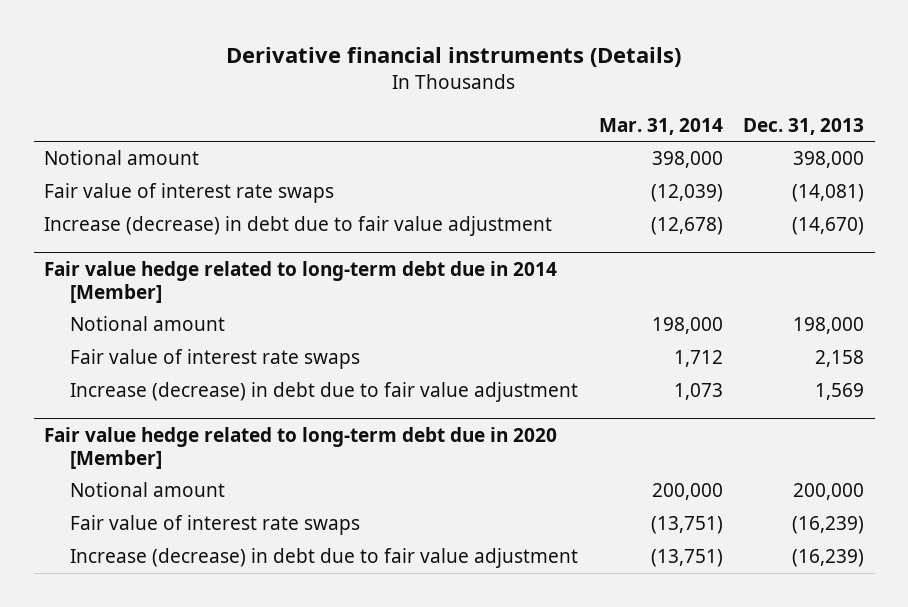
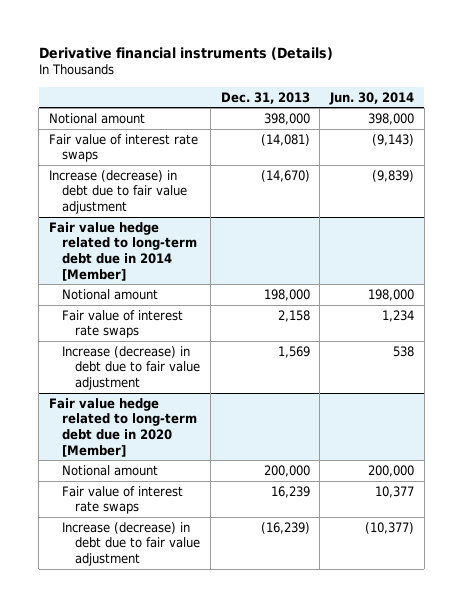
[598,117,723,135] Mar. 31, 2014 -> none
none -> [329,91,415,105] Jun. 30, 2014
[792,516,865,535] (16,239) -> [270,485,310,498] 16,239

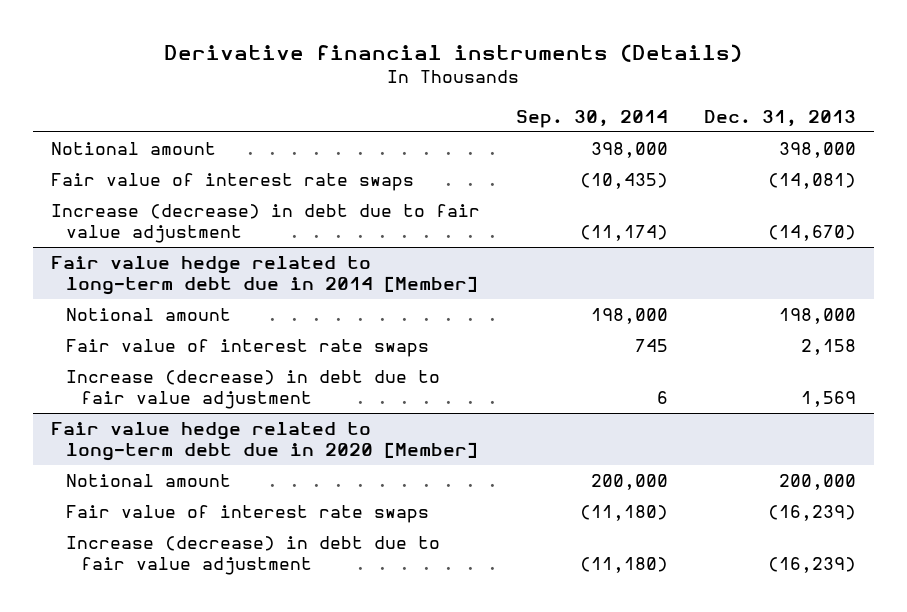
[329,91,415,105] Jun. 30, 2014 -> none
none -> [515,109,668,128] Sep. 30, 2014
[270,485,310,498] 16,239 -> [767,505,856,522] (16,239)

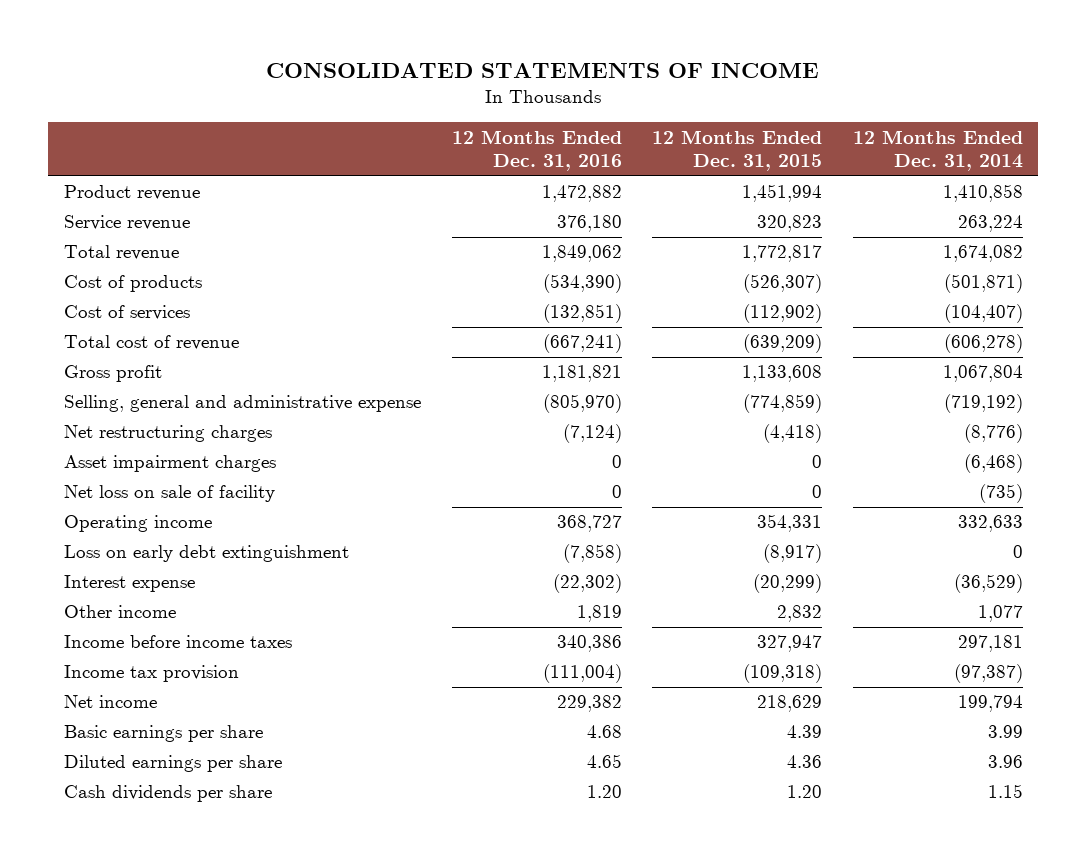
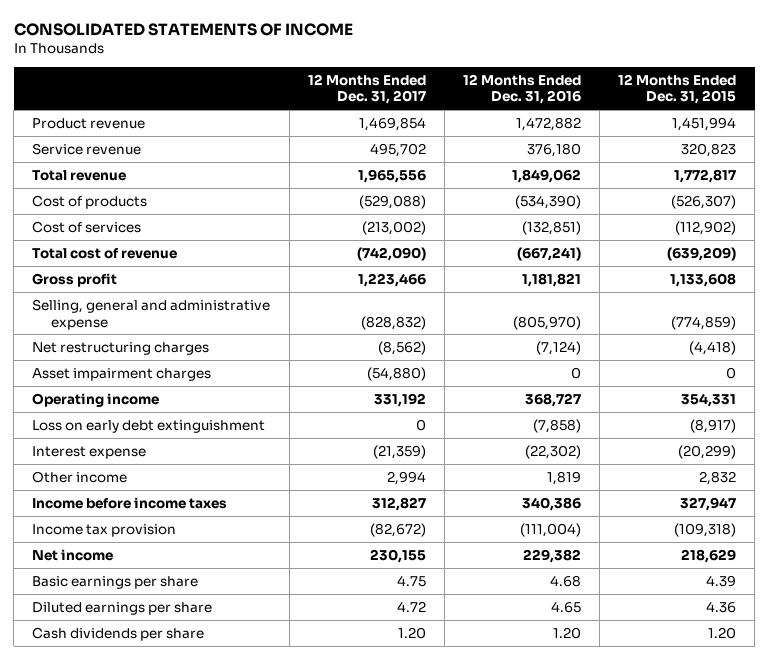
[853,129,1024,172] 12 Months Ended Dec. 31, 2014 -> none
none -> [307,73,426,105] 12 Months Ended Dec. 31, 2017
[63,485,275,503] Net loss on sale of facility -> none

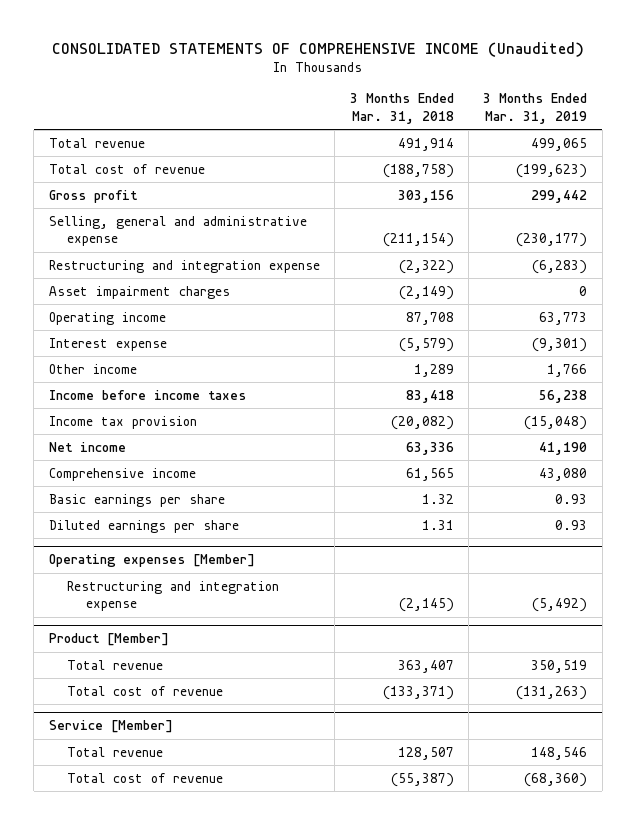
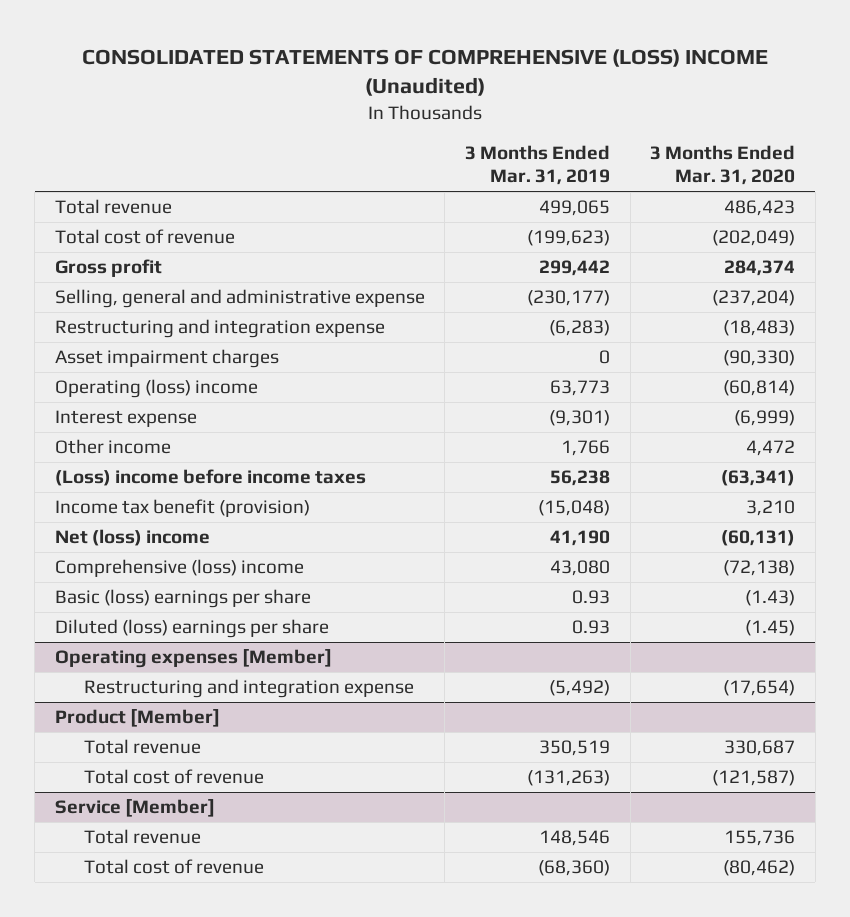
[52,42,585,58] CONSOLIDATED STATEMENTS OF COMPREHENSIVE INCOME (Unaudited) -> [81,49,768,97] CONSOLIDATED STATEMENTS OF COMPREHENSIVE (LOSS) INCOME (Unaudited)
[349,93,454,124] 3 Months Ended Mar. 31, 2018 -> none
none -> [650,145,796,186] 3 Months Ended Mar. 31, 2020
[48,311,166,325] Operating income -> [54,379,258,399] Operating (loss) income
[48,389,246,400] Income before income taxes -> [54,469,366,487] (Loss) income before income taxes
[48,415,197,429] Income tax provision -> [54,499,310,518] Income tax benefit (provision)
[48,441,126,452] Net income -> [54,529,210,547] Net (loss) income
[48,467,196,481] Comprehensive income -> [54,559,304,578] Comprehensive (loss) income
[48,493,225,507] Basic earnings per share -> [54,589,311,609] Basic (loss) earnings per share
[48,519,239,533] Diluted earnings per share -> [54,619,329,639] Diluted (loss) earnings per share

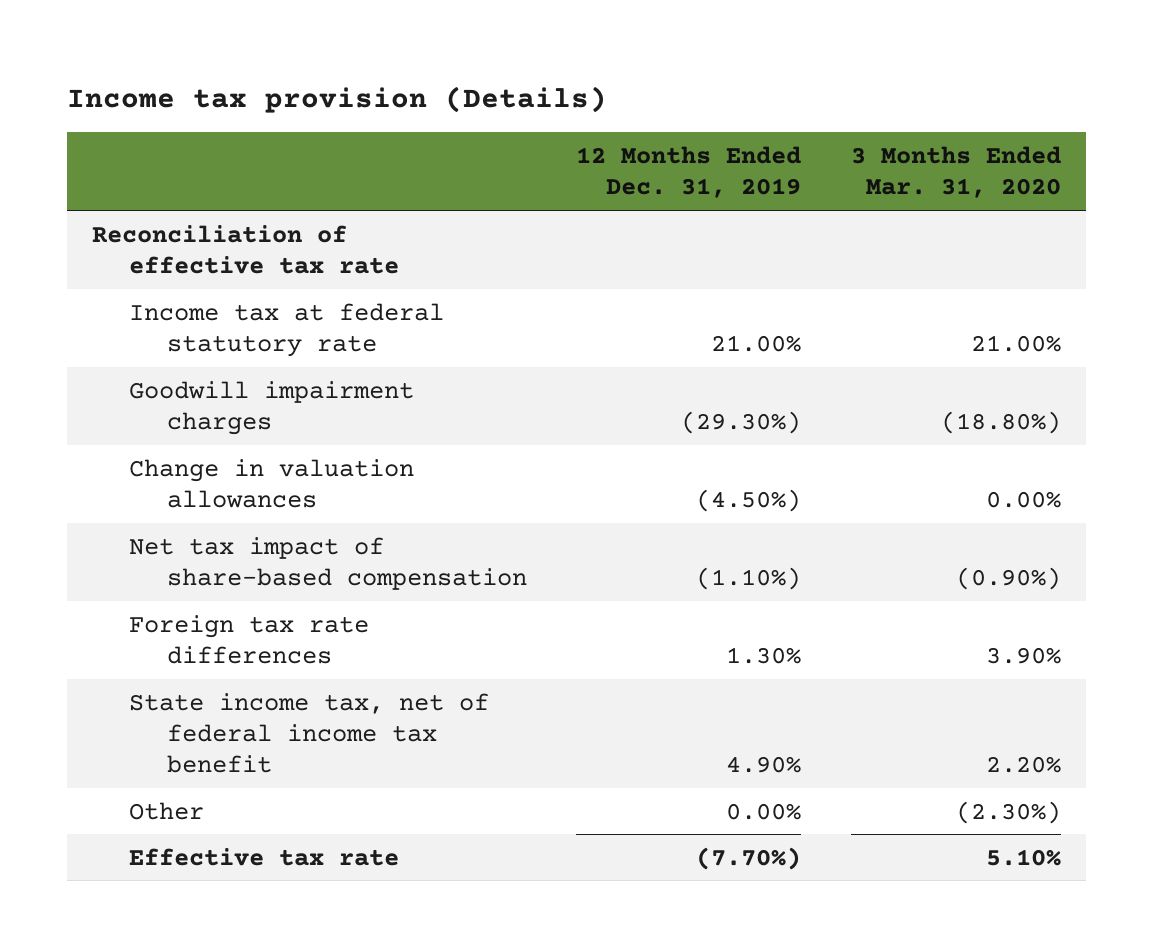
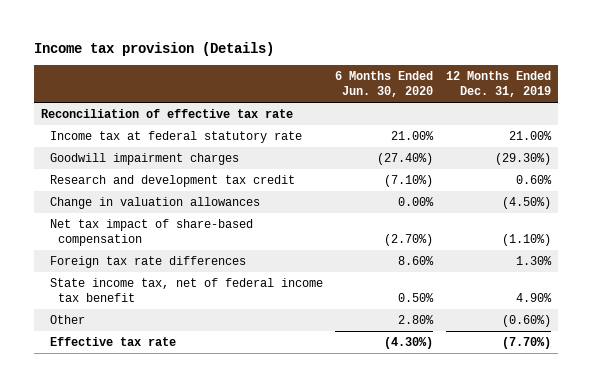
[850,146,1061,199] 3 Months Ended Mar. 31, 2020 -> none
none -> [335,71,434,98] 6 Months Ended Jun. 30, 2020
none -> [49,175,295,188] Research and development tax credit
[726,802,802,820] 0.00% -> [502,315,552,328] (0.60%)

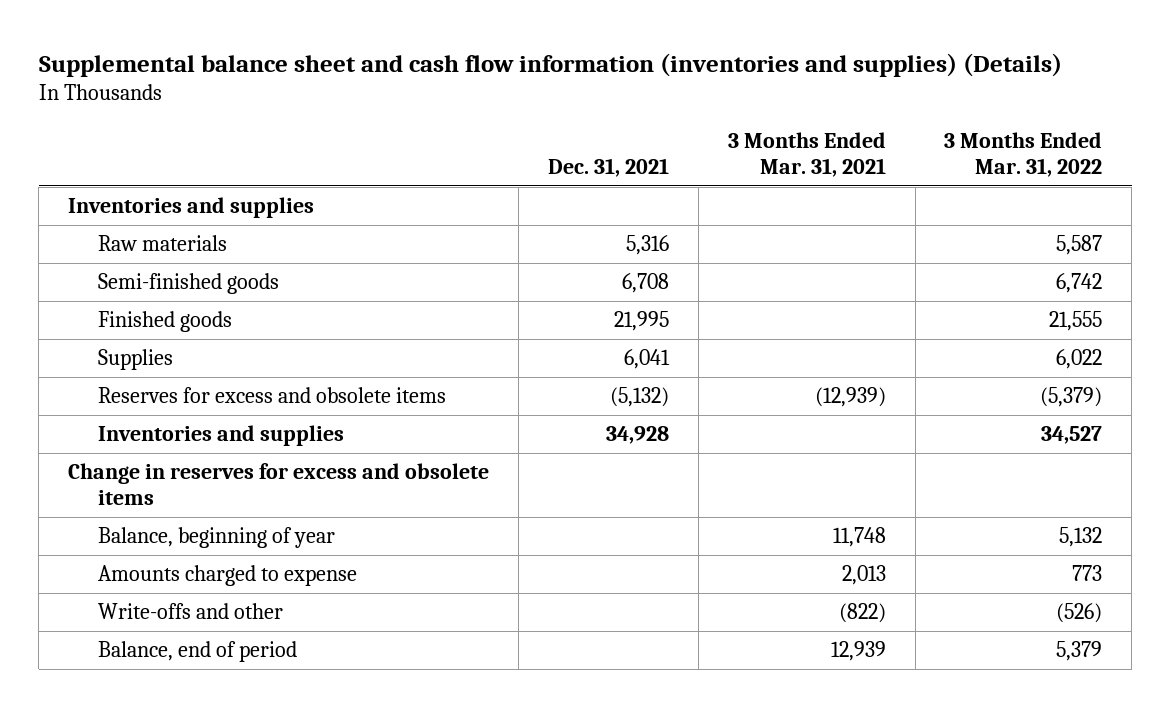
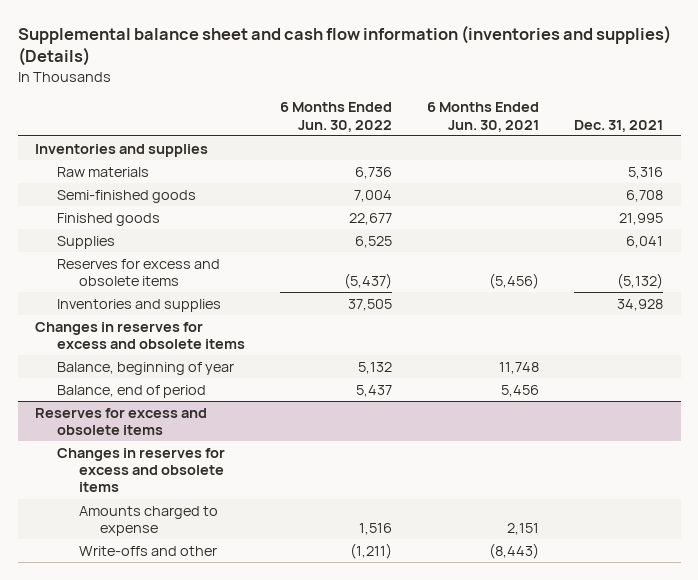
[727,131,886,177] 3 Months Ended Mar. 31, 2021 -> none
[944,131,1103,177] 3 Months Ended Mar. 31, 2022 -> none
none -> [279,102,392,132] 6 Months Ended Jun. 30, 2022
none -> [427,102,540,132] 6 Months Ended Jun. 30, 2021
[67,463,489,506] Change in reserves for excess and obsolete items -> [35,321,245,350] Changes in reserves for excess and obsolete items
[97,641,297,663] Balance, end of period -> [56,384,206,398] Balance, end of period
none -> [35,407,208,436] Reserves for excess and obsolete items
none -> [56,447,225,493] Changes in reserves for excess and obsolete items

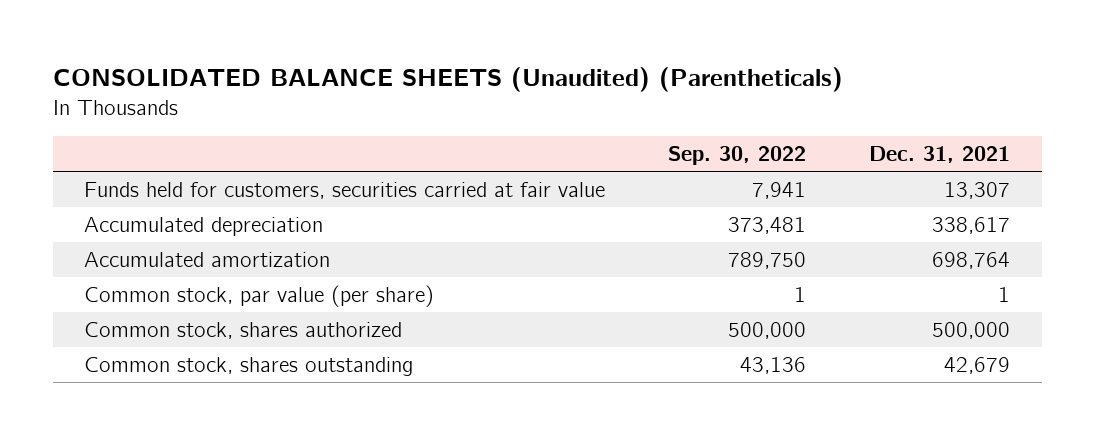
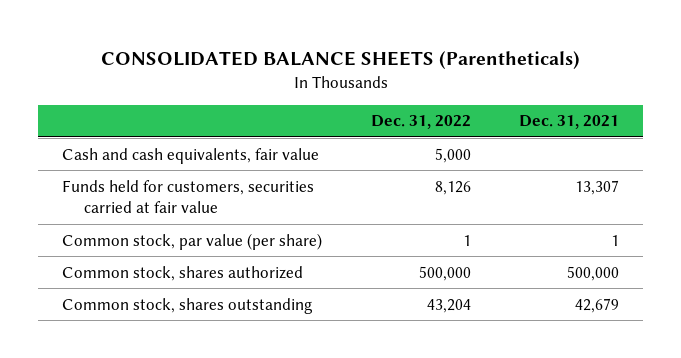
[52,67,843,93] CONSOLIDATED BALANCE SHEETS (Unaudited) (Parentheticals) -> [100,50,580,69] CONSOLIDATED BALANCE SHEETS (Parentheticals)
[668,145,807,165] Sep. 30, 2022 -> none
none -> [370,115,471,130] Dec. 31, 2022
none -> [62,147,320,164] Cash and cash equivalents, fair value
[84,216,324,236] Accumulated depreciation -> none
[84,251,331,267] Accumulated amortization -> none

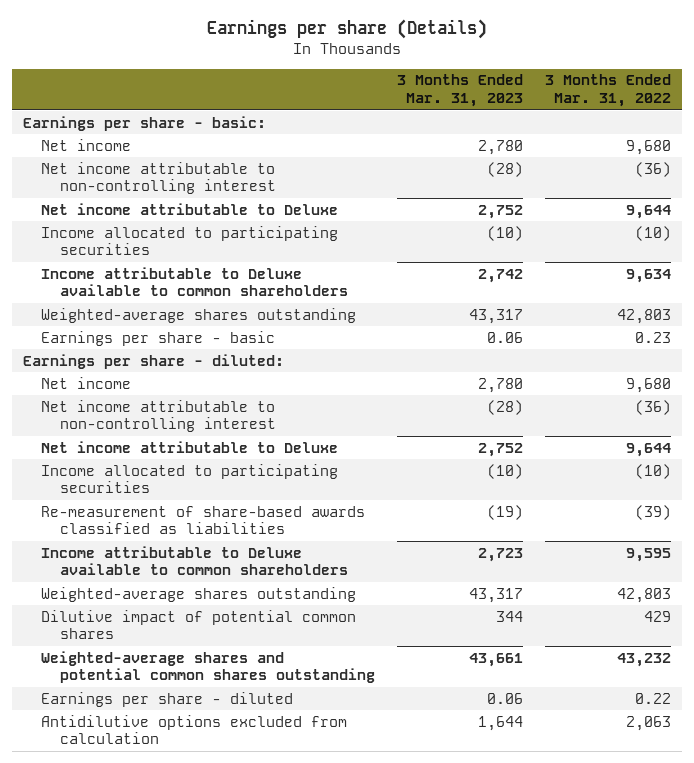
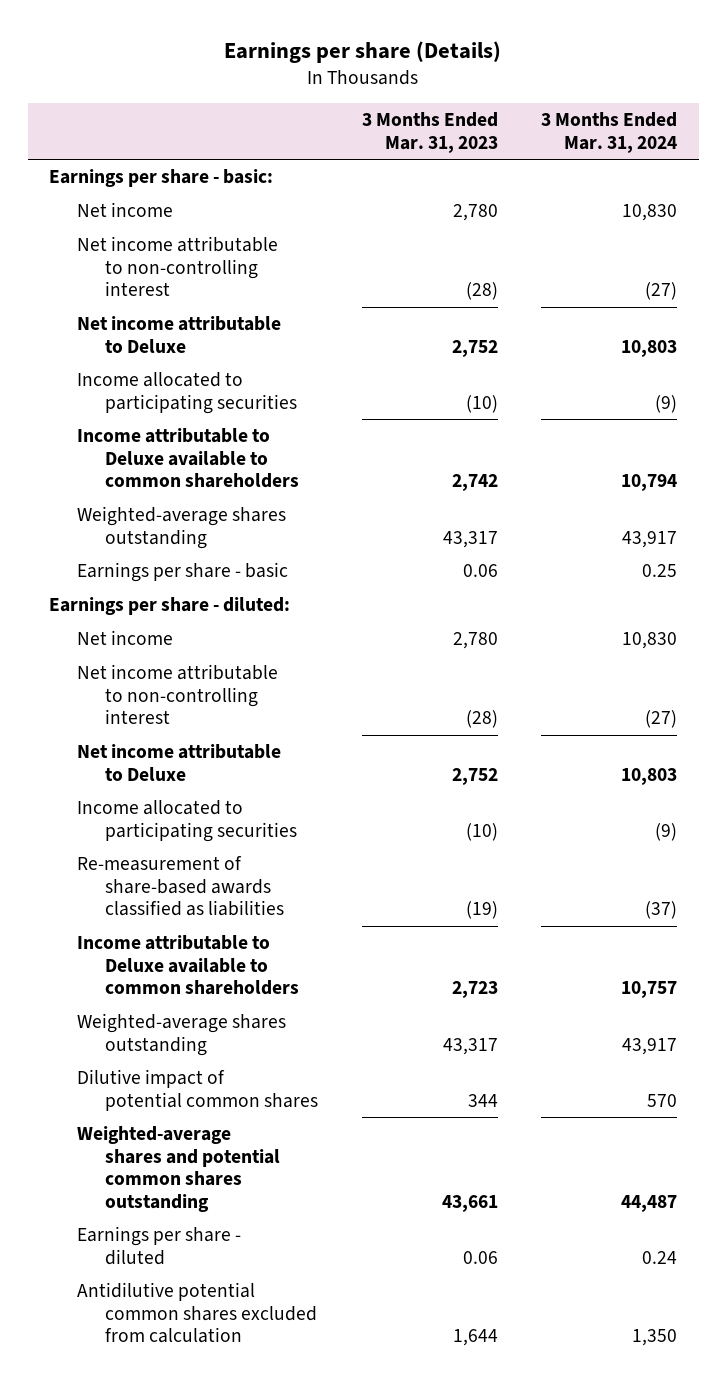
[545,74,672,108] 3 Months Ended Mar. 31, 2022 -> none
none -> [541,112,678,153] 3 Months Ended Mar. 31, 2024
[41,714,348,745] Antidilutive options excluded from calculation -> [77,1282,318,1344] Antidilutive potential common shares excluded from calculation

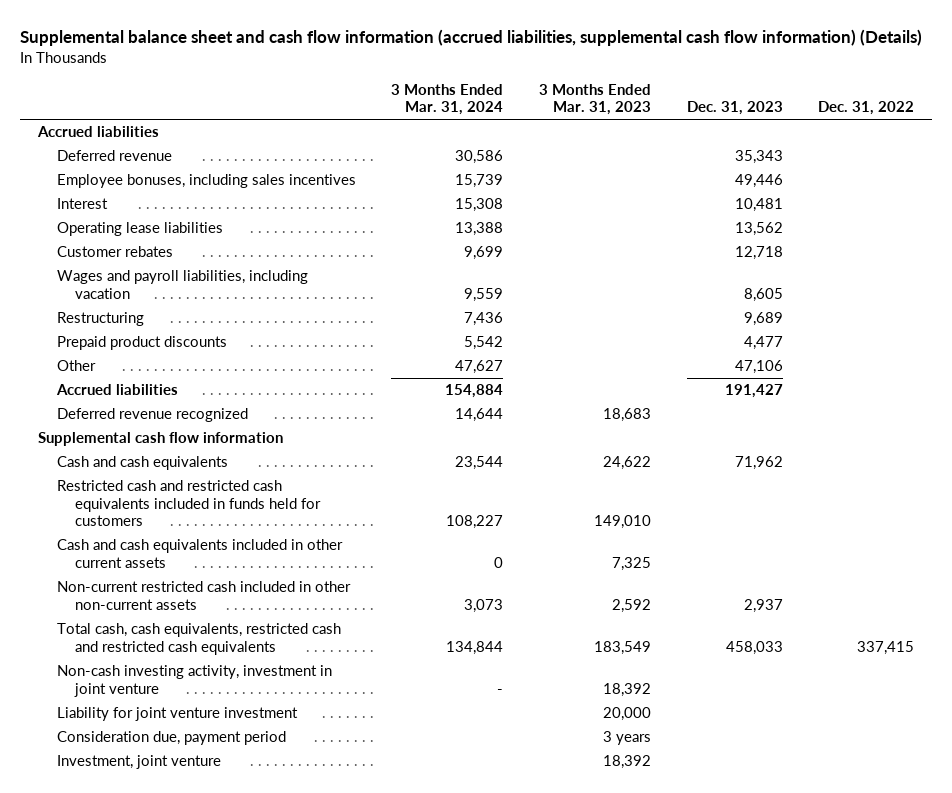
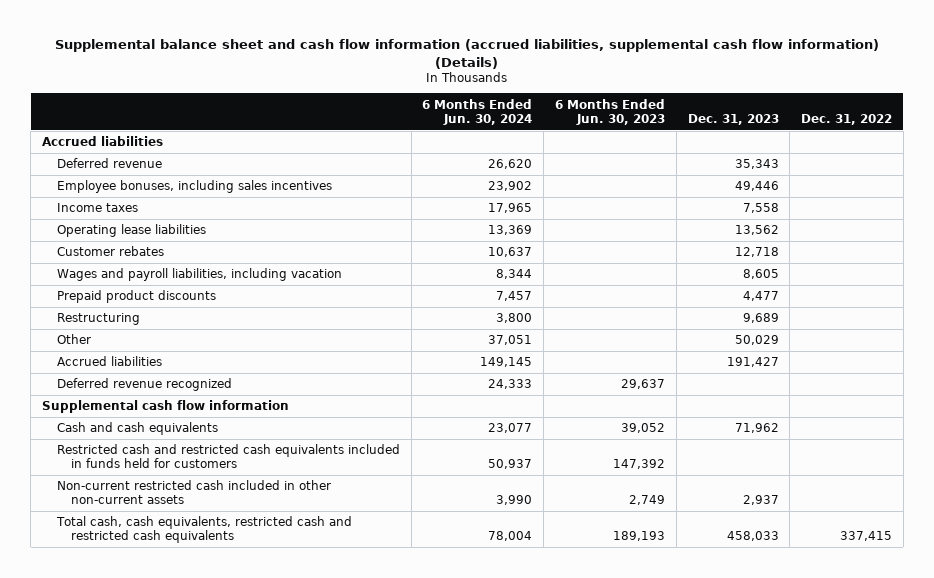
[391,83,504,116] 3 Months Ended Mar. 31, 2024 -> none
[539,83,652,116] 3 Months Ended Mar. 31, 2023 -> none
none -> [422,98,533,125] 6 Months Ended Jun. 30, 2024
none -> [554,98,665,125] 6 Months Ended Jun. 30, 2023
[56,198,108,210] Interest -> none
none -> [56,203,138,213] Income taxes
[56,312,144,327] Restructuring -> [56,313,140,326] Restructuring
[734,360,783,375] 47,106 -> [734,335,779,346] 50,029
[56,539,343,568] Cash and cash equivalents included in other current assets -> none
[56,665,332,697] Non-cash investing activity, investment in joint venture -> none
[56,707,298,722] Liability for joint venture investment -> none
[56,731,286,746] Consideration due, payment period -> none
[56,755,221,770] Investment, joint venture -> none

